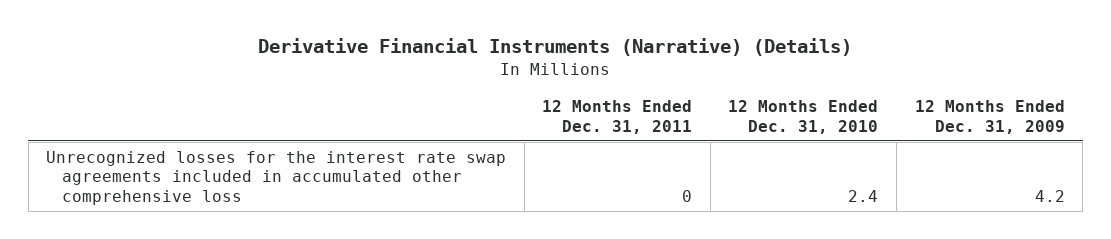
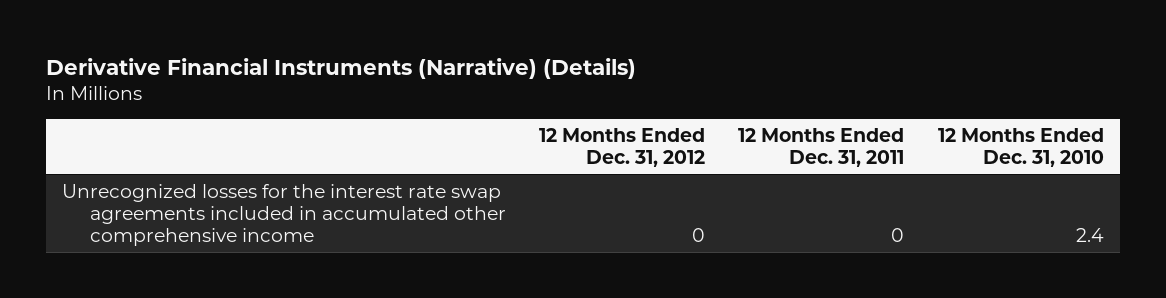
[914,100,1065,134] 12 Months Ended Dec. 31, 2009 -> none
none -> [539,127,706,167] 12 Months Ended Dec. 31, 2012
[46,151,507,205] Unrecognized losses for the interest rate swap agreements included in accumulated other comprehensive loss -> [62,183,506,247] Unrecognized losses for the interest rate swap agreements included in accumulated other comprehensive income

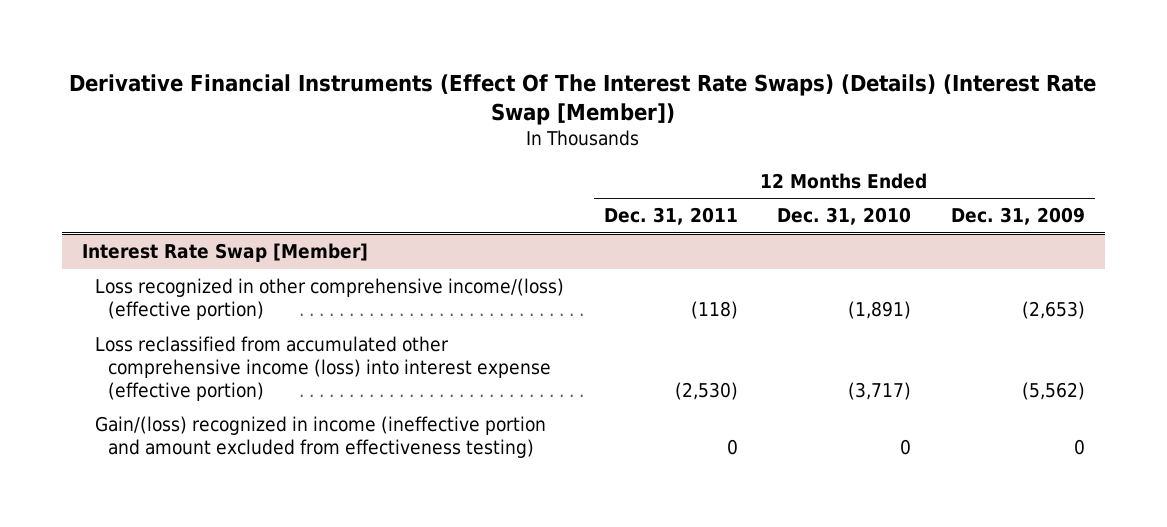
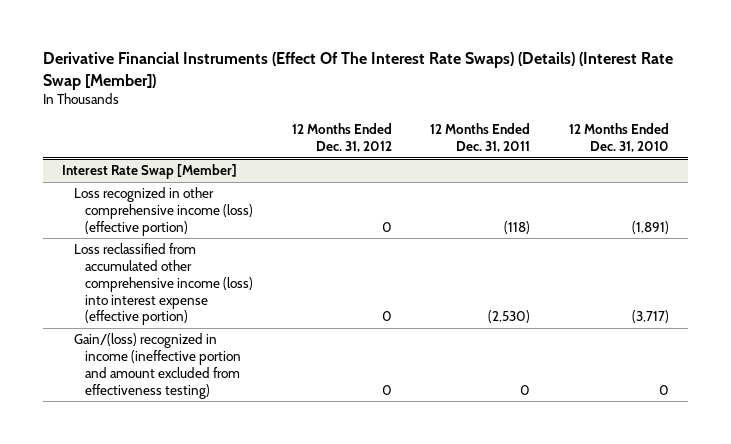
[951,207,1086,226] Dec. 31, 2009 -> none
none -> [291,123,392,153] 12 Months Ended Dec. 31, 2012
[95,278,565,320] Loss recognized in other comprehensive income/(loss) (effective portion) -> [73,187,253,236] Loss recognized in other comprehensive income (loss) (effective portion)

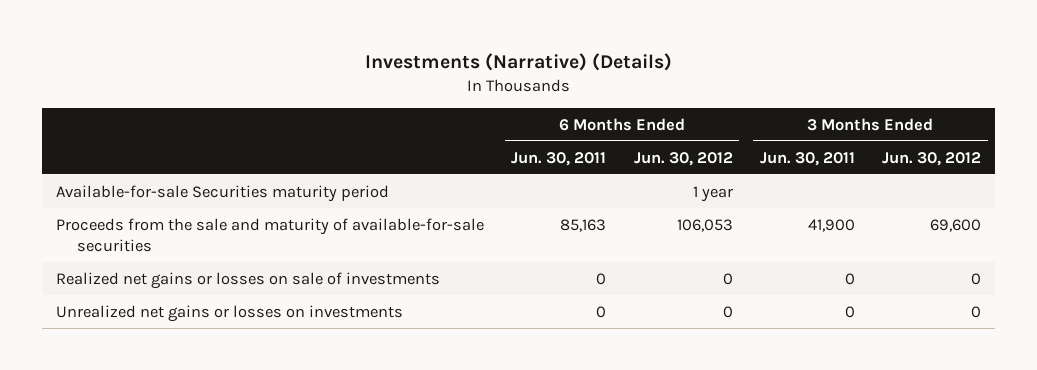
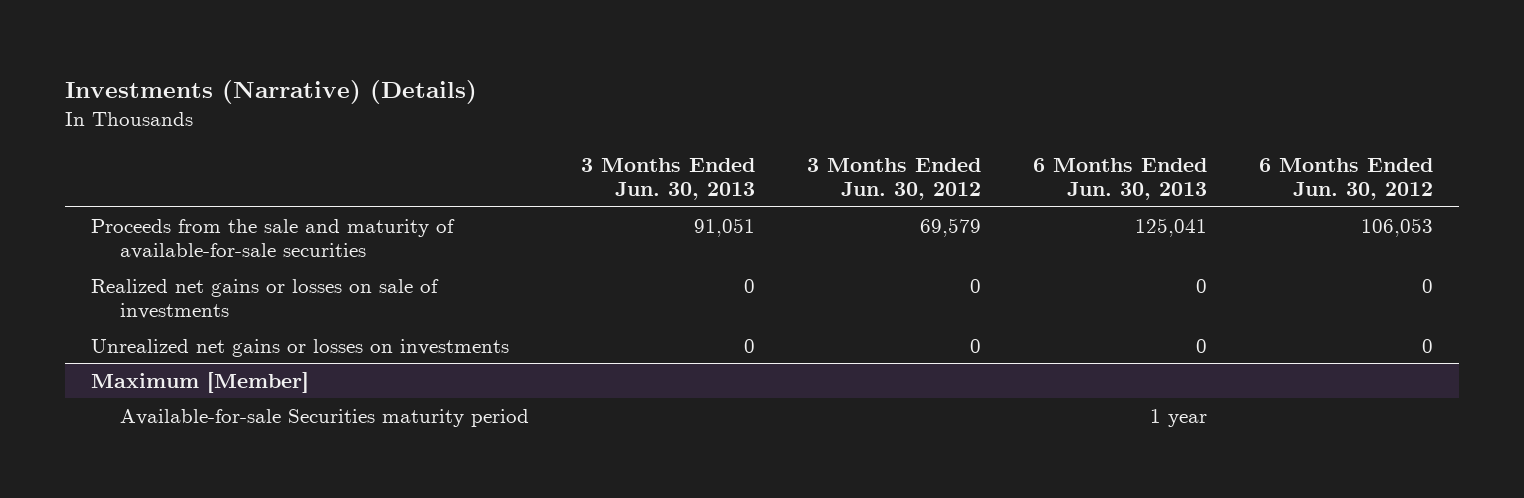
[511,151,607,166] Jun. 30, 2011 -> none
[759,151,855,166] Jun. 30, 2011 -> none
none -> [580,157,755,201] 3 Months Ended Jun. 30, 2013
none -> [1032,157,1207,201] 6 Months Ended Jun. 30, 2013
[56,184,390,202] Available-for-sale Securities maturity period -> none
[929,218,981,232] 69,600 -> [919,217,981,237] 69,579
none -> [91,371,310,393] Maximum [Member]
none -> [119,408,529,427] Available-for-sale Securities maturity period

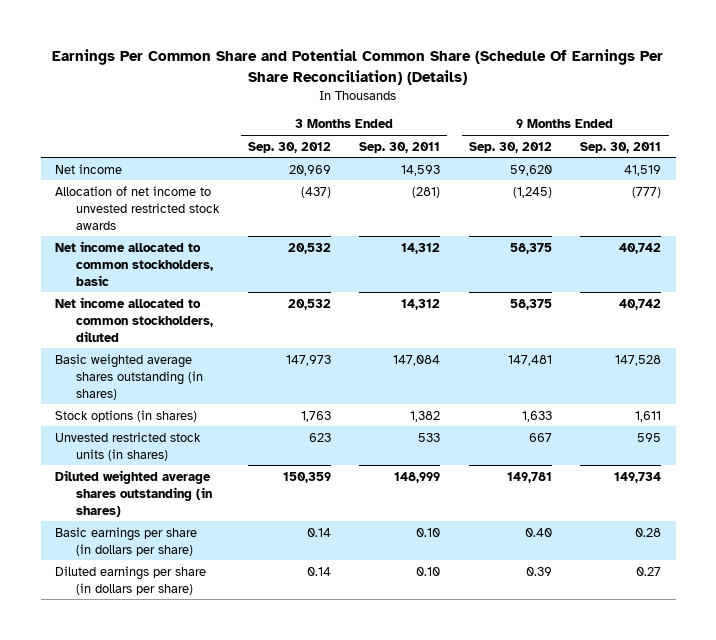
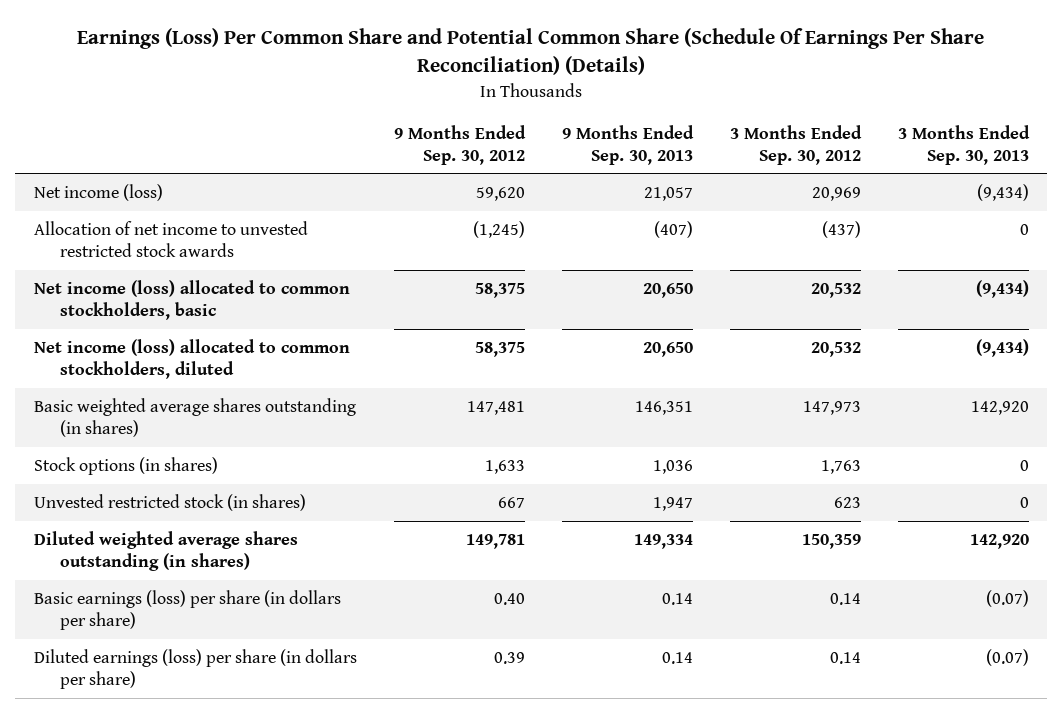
[52,49,664,85] Earnings Per Common Share and Potential Common Share (Schedule Of Earnings Per Share Reconciliation) (Details) -> [77,27,985,75] Earnings (Loss) Per Common Share and Potential Common Share (Schedule Of Earnings Per Share Reconciliation) (Details)
[359,141,441,153] Sep. 30, 2011 -> none
[580,141,662,153] Sep. 30, 2011 -> none
none -> [561,124,694,165] 9 Months Ended Sep. 30, 2013
none -> [897,124,1030,165] 3 Months Ended Sep. 30, 2013
[55,163,123,174] Net income -> [33,183,163,201] Net income (loss)
[55,240,214,286] Net income allocated to common stockholders, basic -> [33,279,350,321] Net income (loss) allocated to common stockholders, basic
[55,296,214,342] Net income allocated to common stockholders, diluted -> [33,338,350,380] Net income (loss) allocated to common stockholders, diluted
[55,431,202,461] Unvested restricted stock units (in shares) -> [33,493,306,511] Unvested restricted stock (in shares)
[55,526,198,556] Basic earnings per share (in dollars per share) -> [33,589,341,631] Basic earnings (loss) per share (in dollars per share)
[55,565,207,595] Diluted earnings per share (in dollars per share) -> [33,648,357,690] Diluted earnings (loss) per share (in dollars per share)

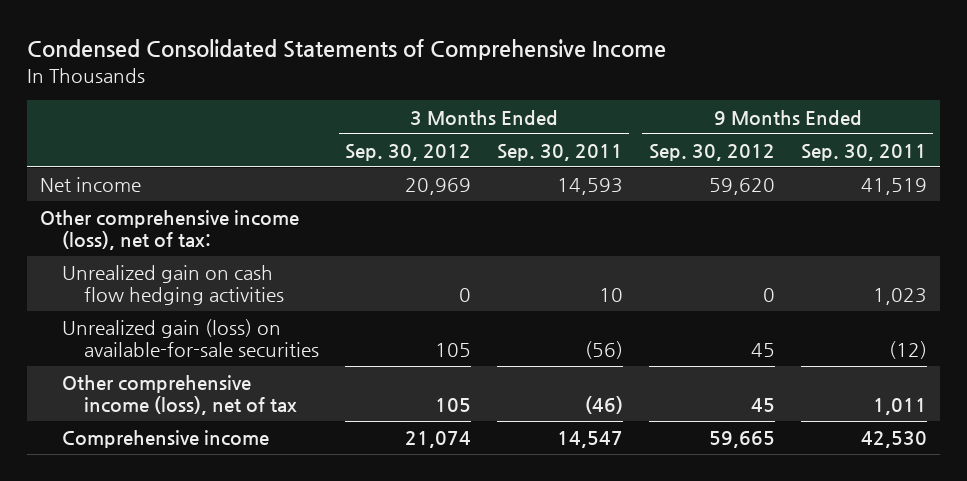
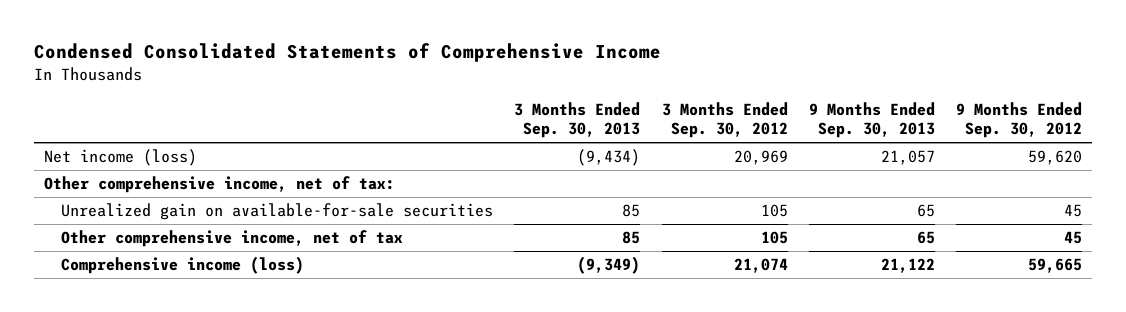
[497,143,624,161] Sep. 30, 2011 -> none
[800,143,927,161] Sep. 30, 2011 -> none
none -> [514,102,641,139] 3 Months Ended Sep. 30, 2013
none -> [808,102,935,139] 9 Months Ended Sep. 30, 2013
[62,265,285,306] Unrealized gain on cash flow hedging activities -> none
[40,177,142,193] Net income -> [44,149,198,167] Net income (loss)
[40,210,300,251] Other comprehensive income (loss), net of tax: -> [44,176,396,194] Other comprehensive income, net of tax:
[62,319,320,358] Unrealized gain (loss) on available-for-sale securities -> [61,203,494,221] Unrealized gain on available-for-sale securities
[62,375,298,416] Other comprehensive income (loss), net of tax -> [61,230,404,248] Other comprehensive income, net of tax
[62,430,270,449] Comprehensive income -> [61,256,305,275] Comprehensive income (loss)

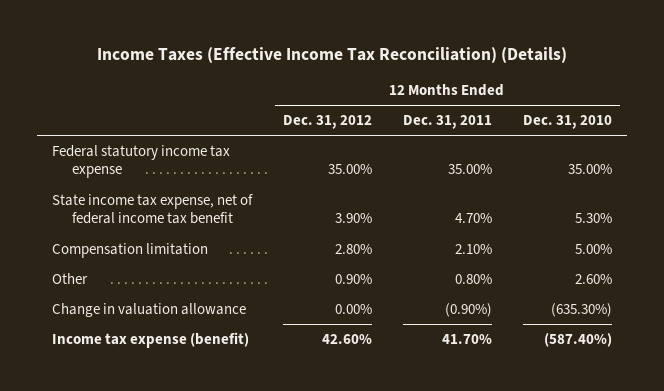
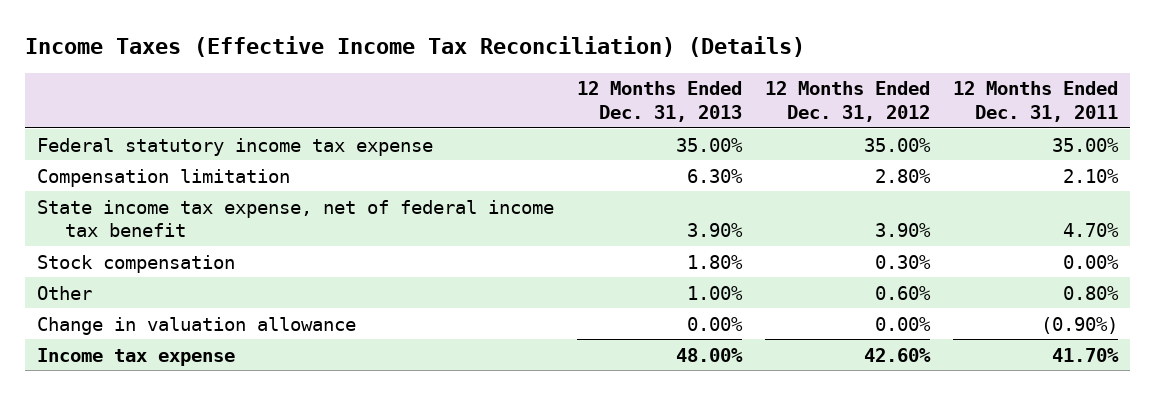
[522,115,612,130] Dec. 31, 2010 -> none
none -> [576,81,742,122] 12 Months Ended Dec. 31, 2013
[52,194,254,225] State income tax expense, net of federal income tax benefit -> [36,199,554,238] State income tax expense, net of federal income tax benefit
none -> [36,254,235,273] Stock compensation
[335,274,373,285] 0.90% -> [875,285,932,300] 0.60%
[52,332,250,349] Income tax expense (benefit) -> [36,347,235,366] Income tax expense

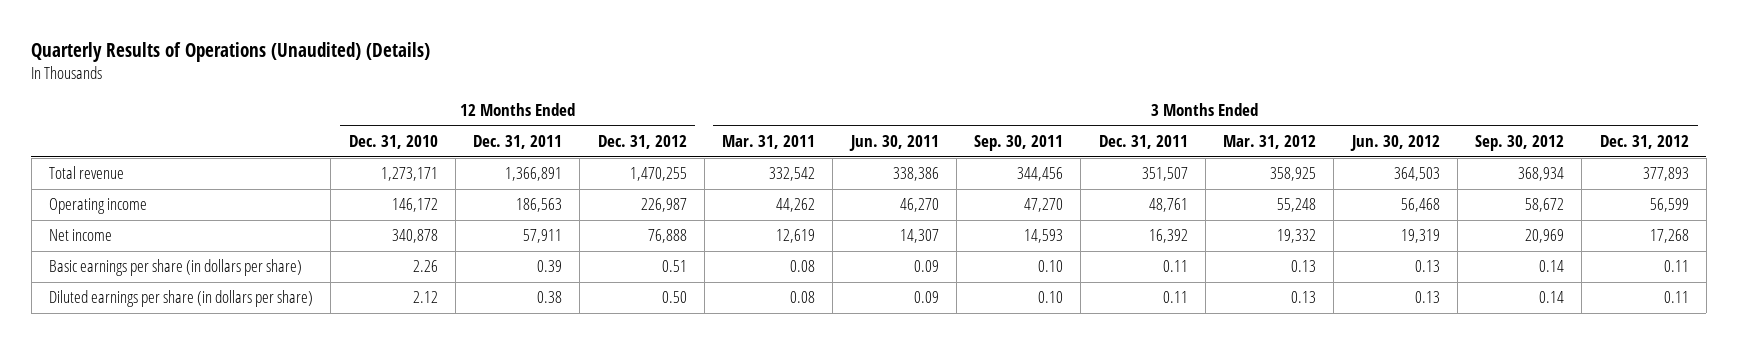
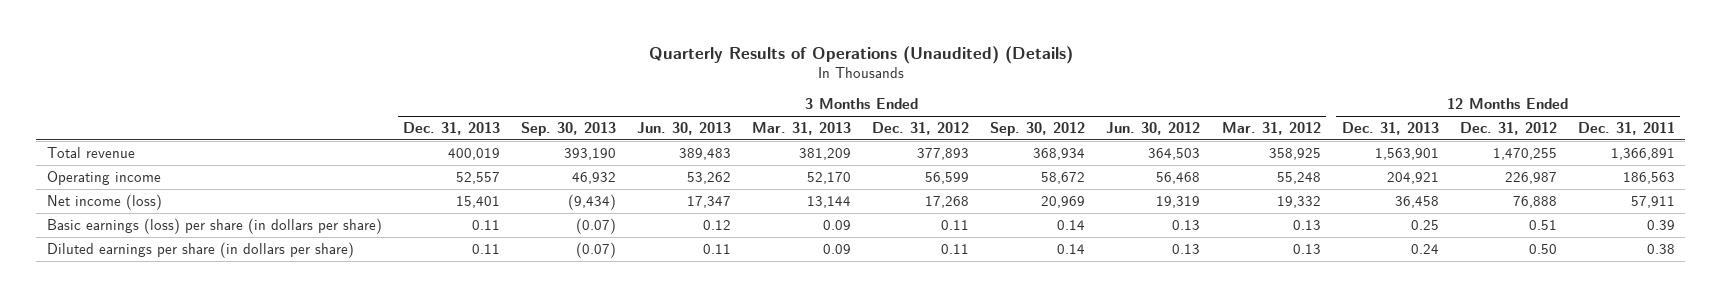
[348,135,438,150] Dec. 31, 2010 -> none
[722,135,816,150] Mar. 31, 2011 -> none
[848,135,939,152] Jun. 30, 2011 -> none
[974,135,1064,152] Sep. 30, 2011 -> none
[1098,135,1188,150] Dec. 31, 2011 -> none
none -> [402,121,500,135] Dec. 31, 2013
none -> [520,121,616,136] Sep. 30, 2013
none -> [636,121,731,135] Jun. 30, 2013
none -> [752,121,852,135] Mar. 31, 2013
none -> [1341,121,1439,135] Dec. 31, 2013
[49,229,113,242] Net income -> [46,193,162,210] Net income (loss)
[49,259,303,277] Basic earnings per share (in dollars per share) -> [46,217,382,234] Basic earnings (loss) per share (in dollars per share)

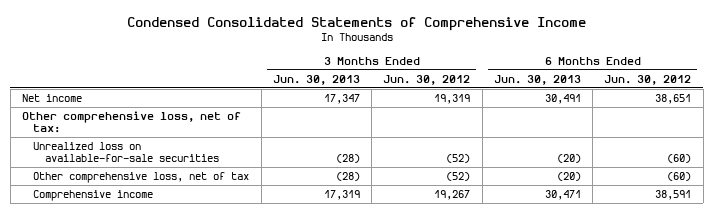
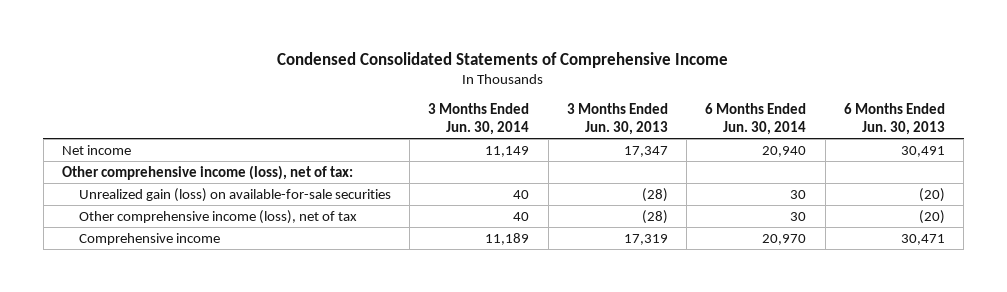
[383,74,471,85] Jun. 30, 2012 -> none
[604,74,692,85] Jun. 30, 2012 -> none
none -> [428,103,530,135] 3 Months Ended Jun. 30, 2014
none -> [705,103,807,135] 6 Months Ended Jun. 30, 2014
[22,110,242,134] Other comprehensive loss, net of tax: -> [61,164,353,180] Other comprehensive income (loss), net of tax:
[33,141,219,163] Unrealized loss on available-for-sale securities -> [78,187,391,202] Unrealized gain (loss) on available-for-sale securities
[33,171,250,183] Other comprehensive loss, net of tax -> [78,209,357,224] Other comprehensive income (loss), net of tax

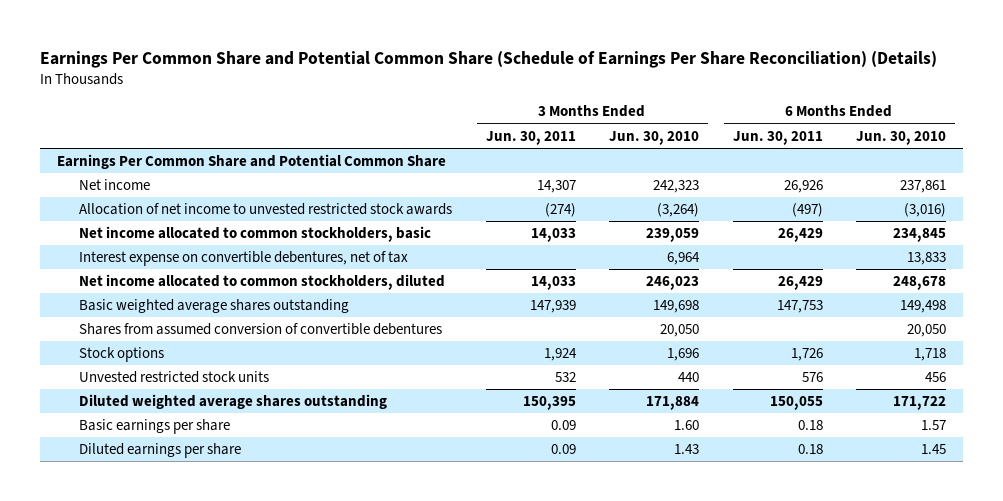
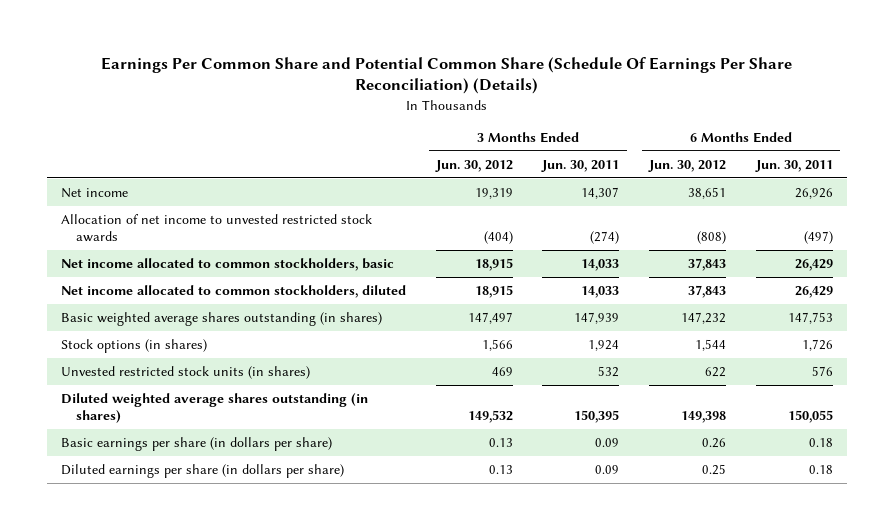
[40,50,938,68] Earnings Per Common Share and Potential Common Share (Schedule of Earnings Per Share Reconciliation) (Details) -> [100,56,792,95] Earnings Per Common Share and Potential Common Share (Schedule Of Earnings Per Share Reconciliation) (Details)
[609,130,700,145] Jun. 30, 2010 -> none
[856,130,947,145] Jun. 30, 2010 -> none
none -> [434,159,513,172] Jun. 30, 2012
none -> [647,159,726,172] Jun. 30, 2012
[57,154,447,170] Earnings Per Common Share and Potential Common Share -> none
[79,251,409,267] Interest expense on convertible debentures, net of tax -> none
[79,323,443,336] Shares from assumed conversion of convertible debentures -> none
[79,299,350,314] Basic weighted average shares outstanding -> [61,312,383,327] Basic weighted average shares outstanding (in shares)
[79,347,165,363] Stock options -> [61,339,208,354] Stock options (in shares)
[79,371,270,384] Unvested restricted stock units -> [61,366,311,380] Unvested restricted stock units (in shares)
[79,394,388,410] Diluted weighted average shares outstanding -> [61,393,369,424] Diluted weighted average shares outstanding (in shares)
[79,419,231,435] Basic earnings per share -> [61,437,333,452] Basic earnings per share (in dollars per share)
[79,443,242,459] Diluted earnings per share -> [61,464,345,479] Diluted earnings per share (in dollars per share)

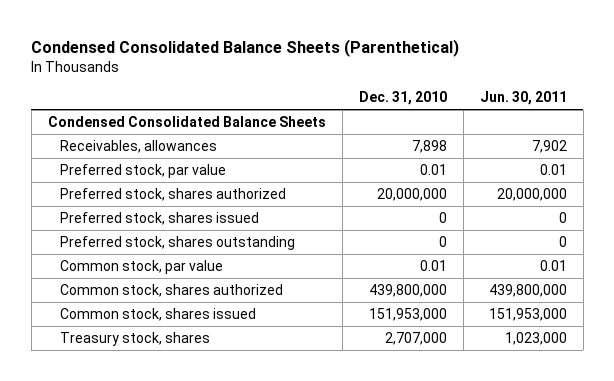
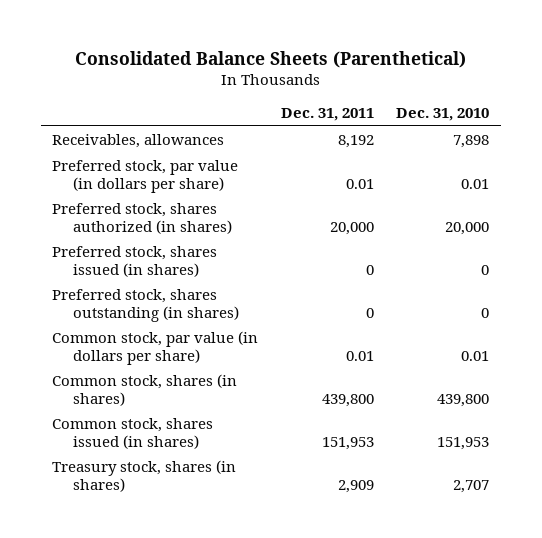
[31,38,460,57] Condensed Consolidated Balance Sheets (Parenthetical) -> [74,50,466,68] Consolidated Balance Sheets (Parenthetical)
[479,91,567,106] Jun. 30, 2011 -> none
none -> [280,108,374,122] Dec. 31, 2011
[47,115,326,127] Condensed Consolidated Balance Sheets -> none
[59,163,226,178] Preferred stock, par value -> [52,160,239,193] Preferred stock, par value (in dollars per share)
[59,187,286,201] Preferred stock, shares authorized -> [52,203,233,234] Preferred stock, shares authorized (in shares)
[376,187,447,201] 20,000,000 -> [445,221,490,235] 20,000
[59,211,259,225] Preferred stock, shares issued -> [52,246,218,277] Preferred stock, shares issued (in shares)
[59,235,295,250] Preferred stock, shares outstanding -> [52,289,240,322] Preferred stock, shares outstanding (in shares)
[59,259,223,274] Common stock, par value -> [52,331,259,365] Common stock, par value (in dollars per share)
[59,283,283,297] Common stock, shares authorized -> [52,374,238,406] Common stock, shares (in shares)
[368,283,447,297] 439,800,000 -> [437,393,490,407] 439,800
[59,307,256,321] Common stock, shares issued -> [52,418,214,449] Common stock, shares issued (in shares)
[368,307,447,321] 151,953,000 -> [437,436,490,450] 151,953
[59,331,210,346] Treasury stock, shares -> [52,460,237,492] Treasury stock, shares (in shares)
[384,331,447,345] 2,707,000 -> [453,479,490,493] 2,707

